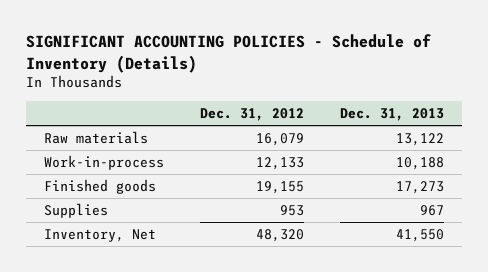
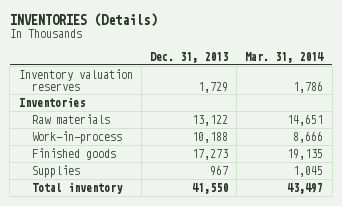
[25,34,431,73] SIGNIFICANT ACCOUNTING POLICIES - Schedule of Inventory (Details) -> [9,13,157,28] INVENTORIES (Details)
[200,107,305,121] Dec. 31, 2012 -> none
none -> [245,51,325,63] Mar. 31, 2014
none -> [18,68,133,91] Inventory valuation reserves
none -> [18,96,85,107] Inventories
[43,228,156,242] Inventory, Net -> [31,181,123,194] Total inventory

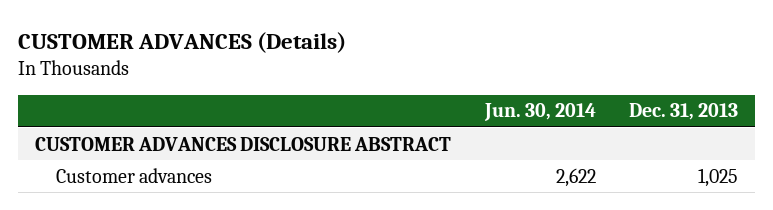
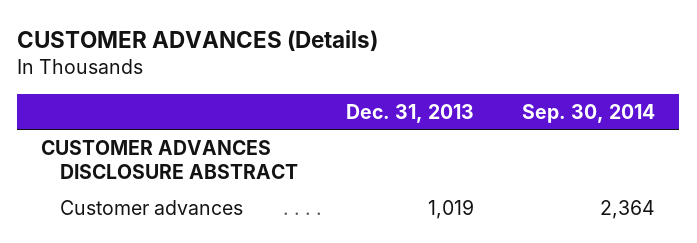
[483,103,596,122] Jun. 30, 2014 -> none
none -> [522,103,656,123] Sep. 30, 2014
[698,167,739,187] 1,025 -> [428,199,475,220] 1,019

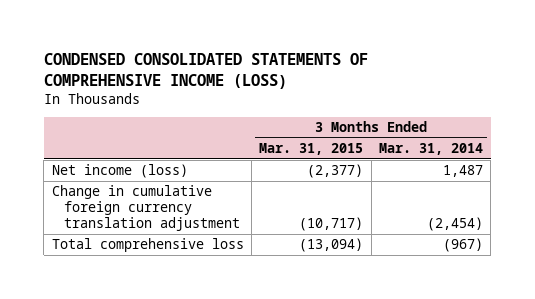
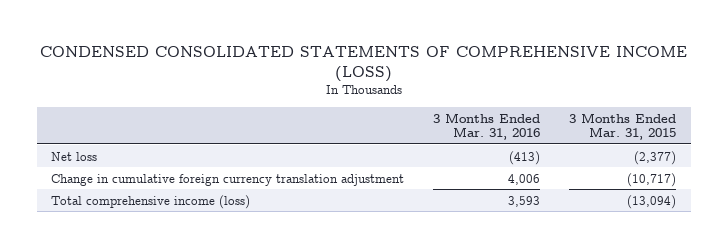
[378,143,483,156] Mar. 31, 2014 -> none
none -> [433,112,541,141] 3 Months Ended Mar. 31, 2016
[51,164,188,179] Net income (loss) -> [51,151,98,161] Net loss
[51,238,244,253] Total comprehensive loss -> [51,194,251,209] Total comprehensive income (loss)

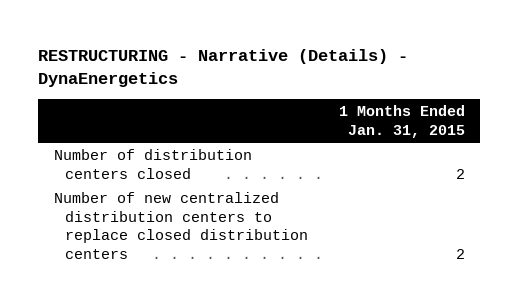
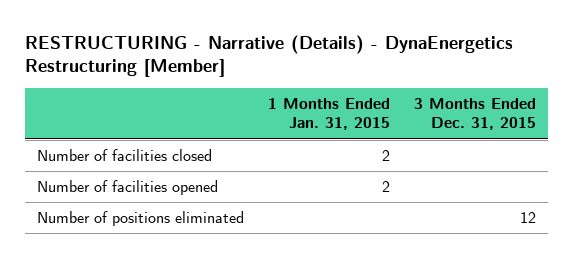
[38,49,409,88] RESTRUCTURING - Narrative (Details) - DynaEnergetics -> [25,34,514,78] RESTRUCTURING - Narrative (Details) - DynaEnergetics Restructuring [Member]
none -> [414,97,537,131] 3 Months Ended Dec. 31, 2015
[53,149,252,179] Number of distribution centers closed -> [37,148,213,161] Number of facilities closed
[53,192,309,259] Number of new centralized distribution centers to replace closed distribution centers -> [37,179,219,195] Number of facilities opened
none -> [37,210,245,226] Number of positions eliminated

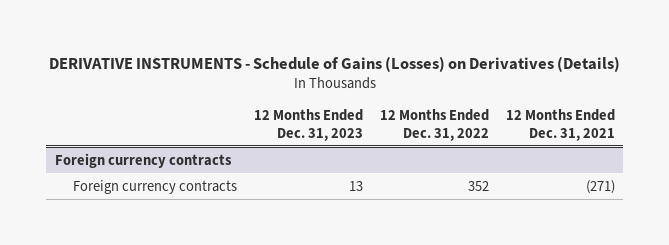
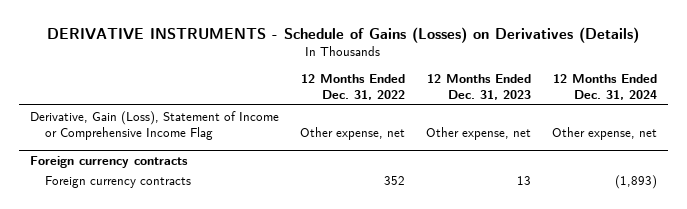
[505,109,615,141] 12 Months Ended Dec. 31, 2021 -> none
none -> [553,74,658,101] 12 Months Ended Dec. 31, 2024
none -> [29,110,279,140] Derivative, Gain (Loss), Statement of Income or Comprehensive Income Flag

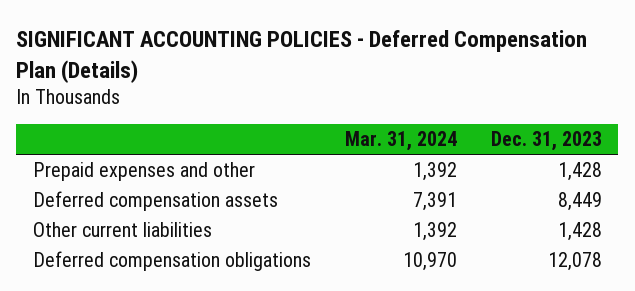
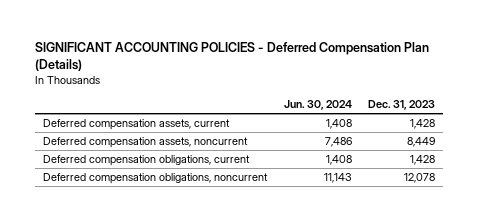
[344,131,457,152] Mar. 31, 2024 -> none
none -> [283,100,352,111] Jun. 30, 2024
[33,162,256,182] Prepaid expenses and other -> [43,119,231,131] Deferred compensation assets, current
[33,191,279,212] Deferred compensation assets -> [43,137,249,149] Deferred compensation assets, noncurrent
[33,222,213,238] Other current liabilities -> [43,155,251,167] Deferred compensation obligations, current
[33,251,312,272] Deferred compensation obligations -> [43,173,269,185] Deferred compensation obligations, noncurrent

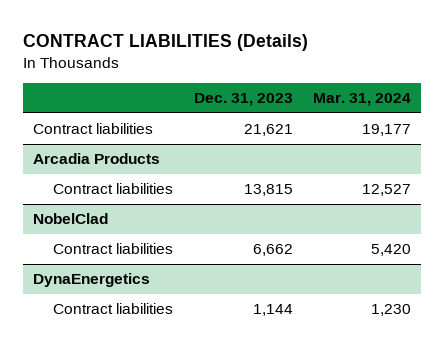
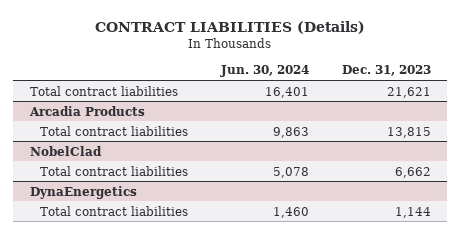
[312,93,411,107] Mar. 31, 2024 -> none
none -> [219,65,309,78] Jun. 30, 2024
[32,123,153,135] Contract liabilities -> [29,85,178,96] Total contract liabilities
[53,183,174,195] Contract liabilities -> [40,125,189,136] Total contract liabilities
[53,243,174,255] Contract liabilities -> [40,165,189,176] Total contract liabilities
[53,303,174,315] Contract liabilities -> [40,205,189,216] Total contract liabilities

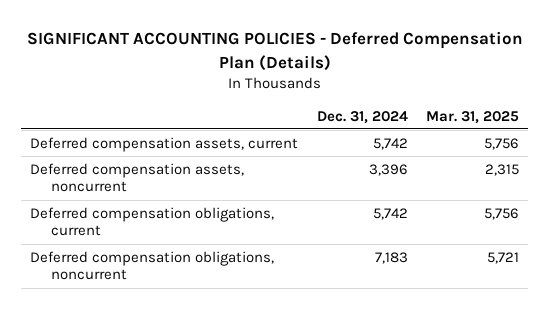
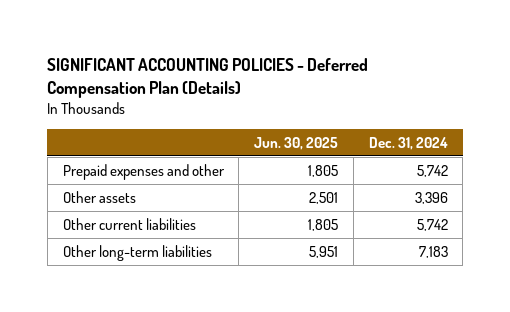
[425,110,519,124] Mar. 31, 2025 -> none
none -> [254,136,339,150] Jun. 30, 2025
[30,136,299,152] Deferred compensation assets, current -> [62,163,225,180] Prepaid expenses and other
[30,162,245,193] Deferred compensation assets, noncurrent -> [62,190,136,203] Other assets
[30,206,275,237] Deferred compensation obligations, current -> [62,217,196,230] Other current liabilities
[30,250,275,281] Deferred compensation obligations, noncurrent -> [62,244,212,261] Other long-term liabilities

